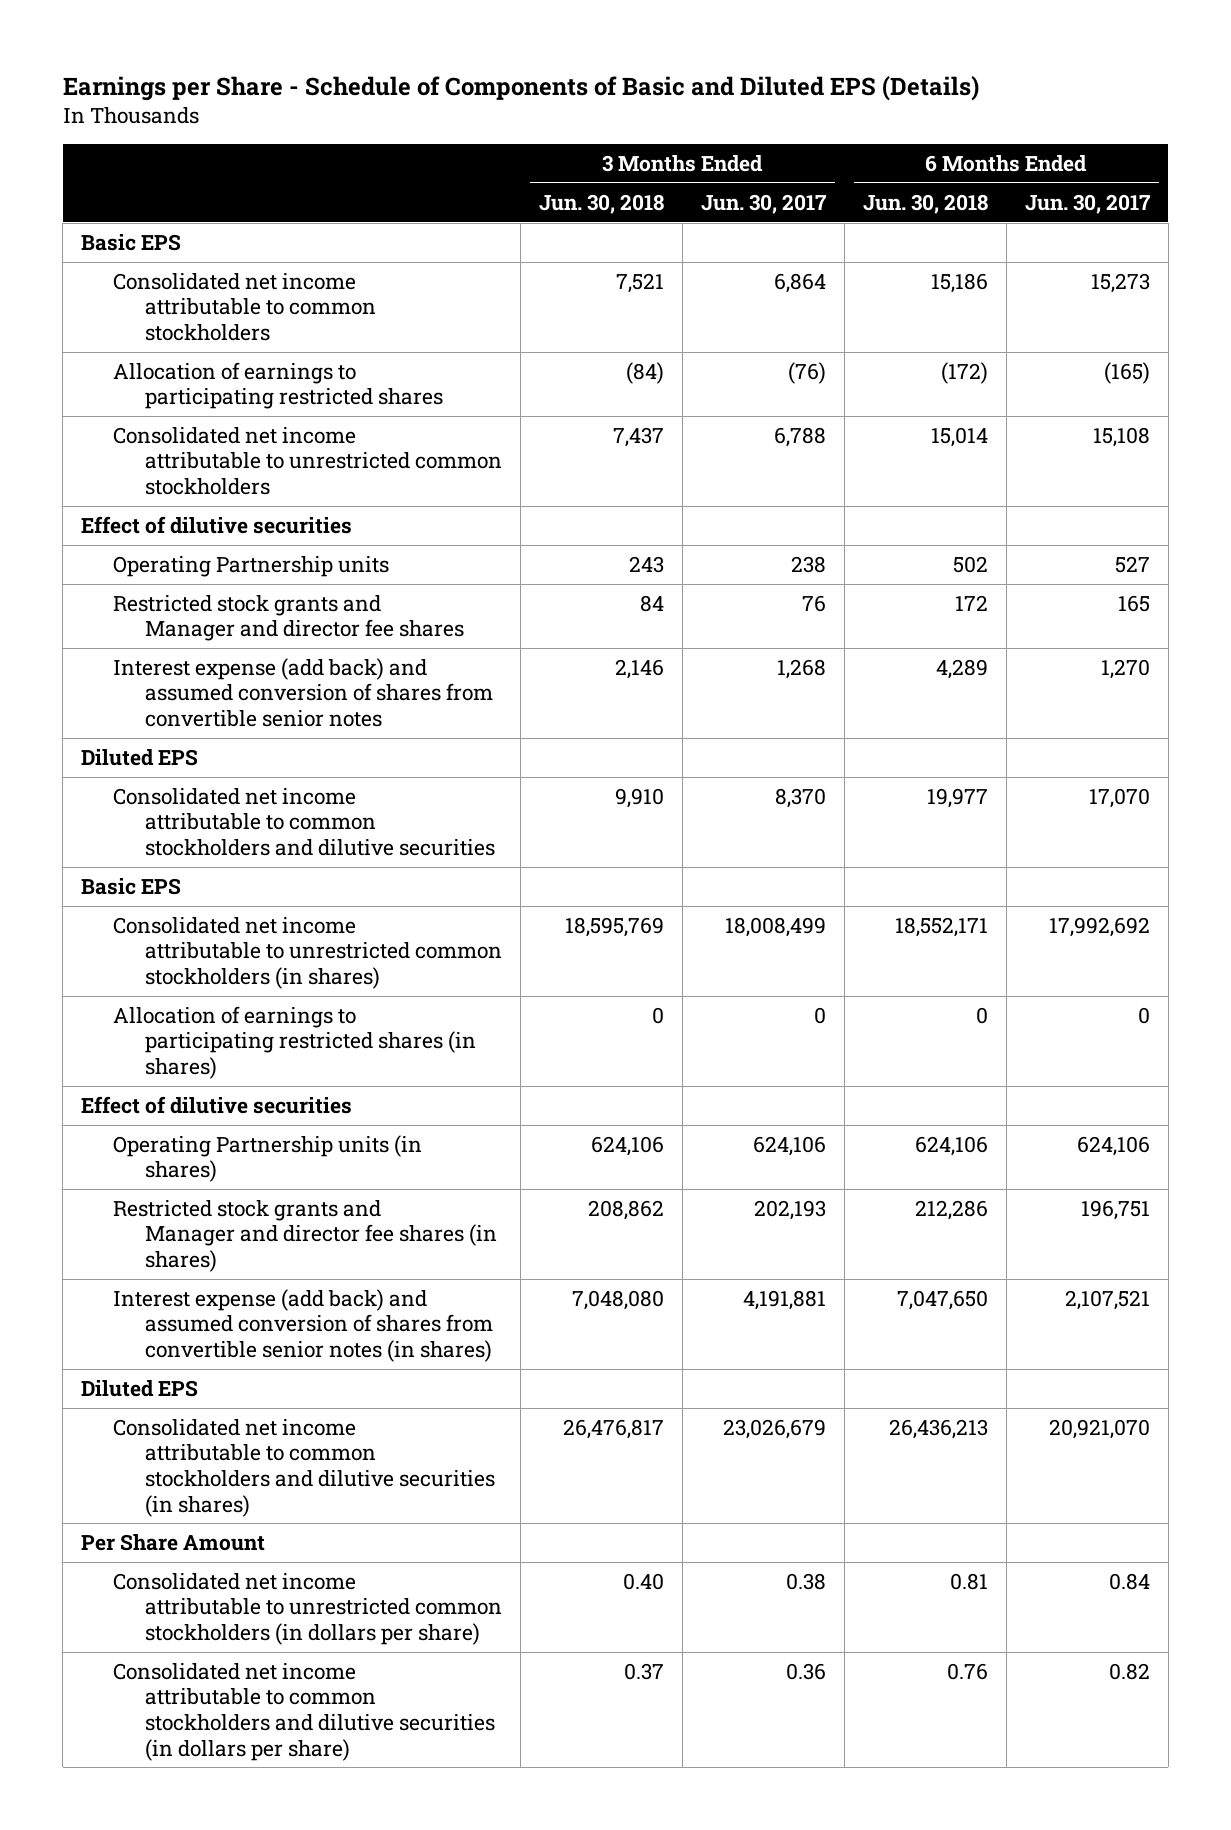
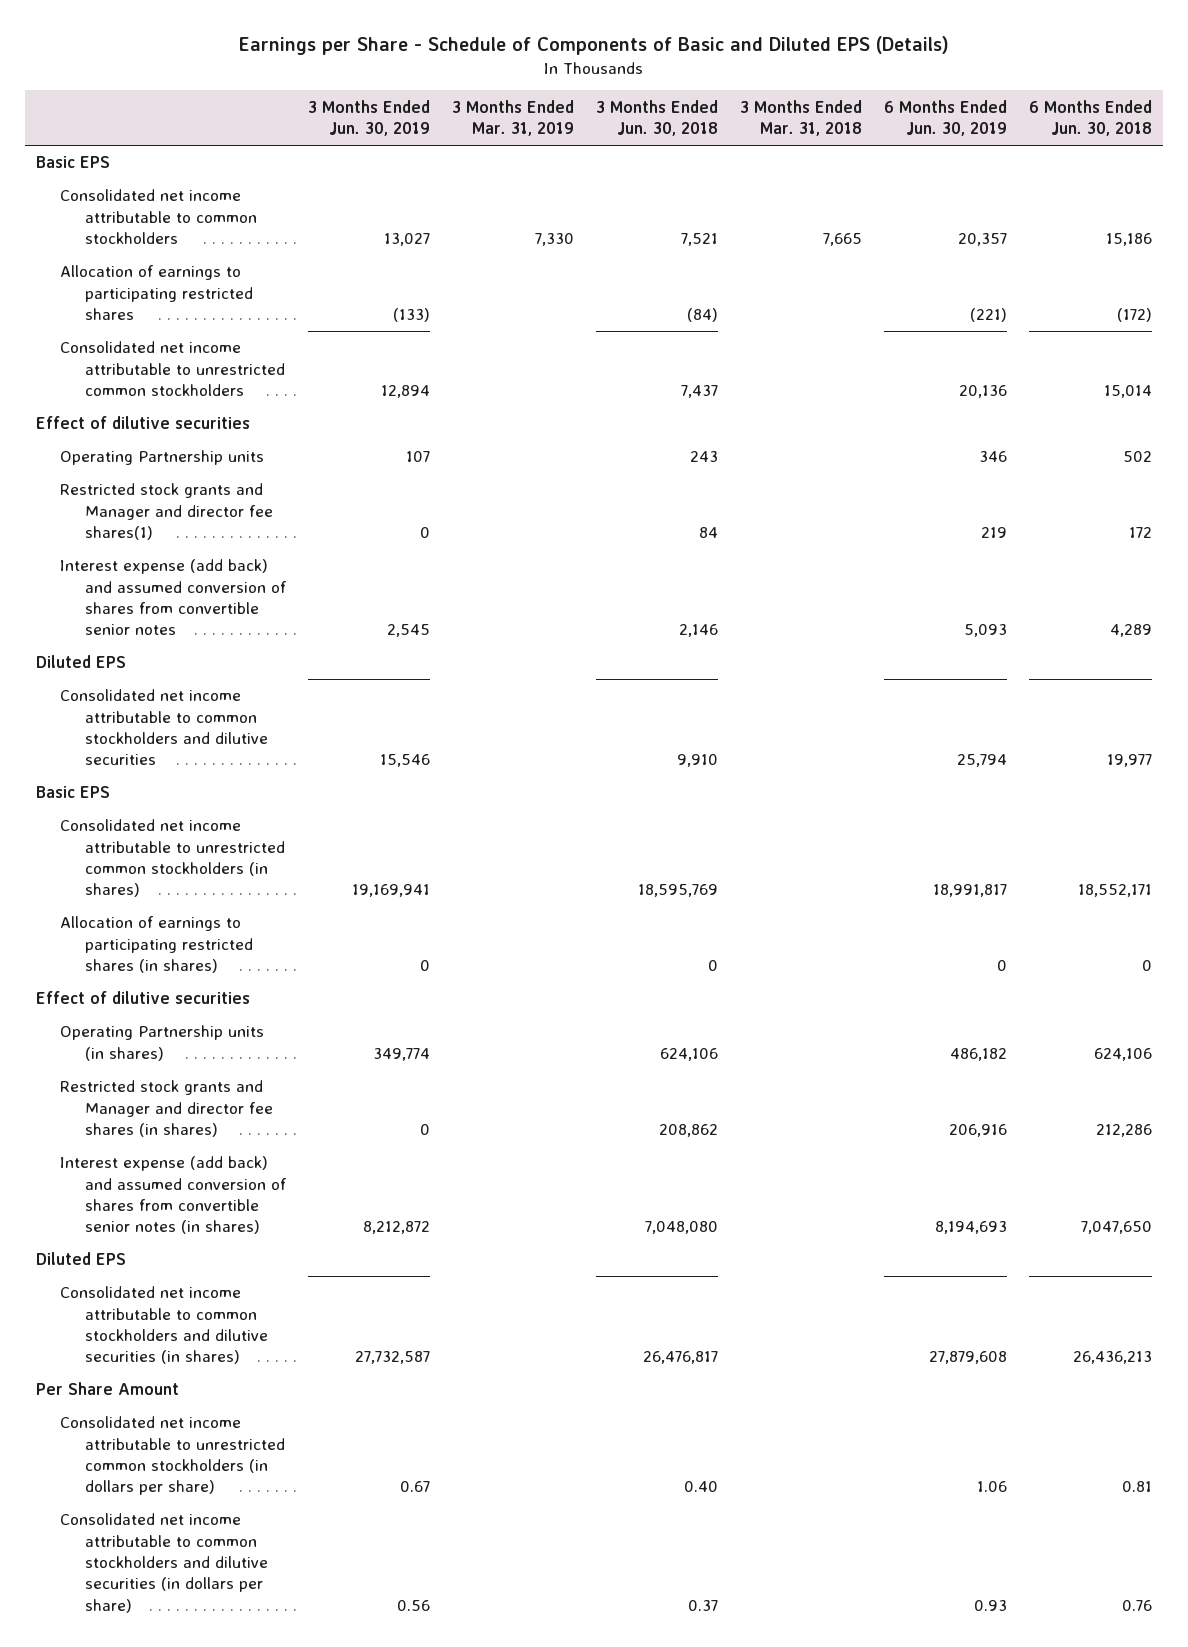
[700,193,827,214] Jun. 30, 2017 -> none
[1024,193,1151,214] Jun. 30, 2017 -> none
none -> [308,99,431,137] 3 Months Ended Jun. 30, 2019
none -> [452,99,575,137] 3 Months Ended Mar. 31, 2019
none -> [740,99,863,137] 3 Months Ended Mar. 31, 2018
none -> [884,99,1008,137] 6 Months Ended Jun. 30, 2019
[113,594,464,642] Restricted stock grants and Manager and director fee shares -> [60,483,274,541] Restricted stock grants and Manager and director fee shares(1)

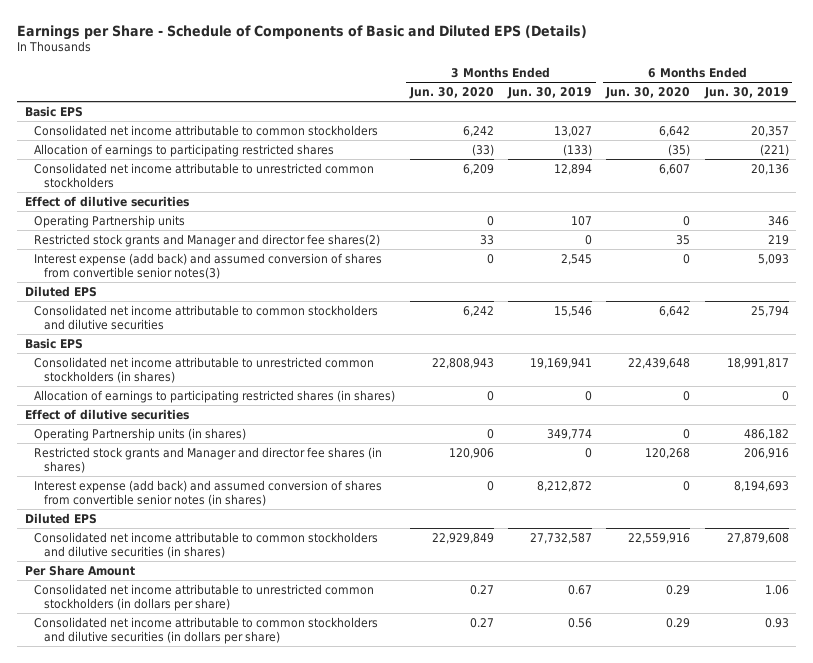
[452,99,575,137] 3 Months Ended Mar. 31, 2019 -> none
[596,99,719,137] 3 Months Ended Jun. 30, 2018 -> none
[740,99,863,137] 3 Months Ended Mar. 31, 2018 -> none
[1029,99,1153,137] 6 Months Ended Jun. 30, 2018 -> none
none -> [408,87,494,100] Jun. 30, 2020
none -> [605,87,691,100] Jun. 30, 2020
[60,483,274,541] Restricted stock grants and Manager and director fee shares(1) -> [34,233,381,247] Restricted stock grants and Manager and director fee shares(2)
[60,559,288,636] Interest expense (add back) and assumed conversion of shares from convertible senior notes -> [34,252,383,279] Interest expense (add back) and assumed conversion of shares from convertible senior notes(3)

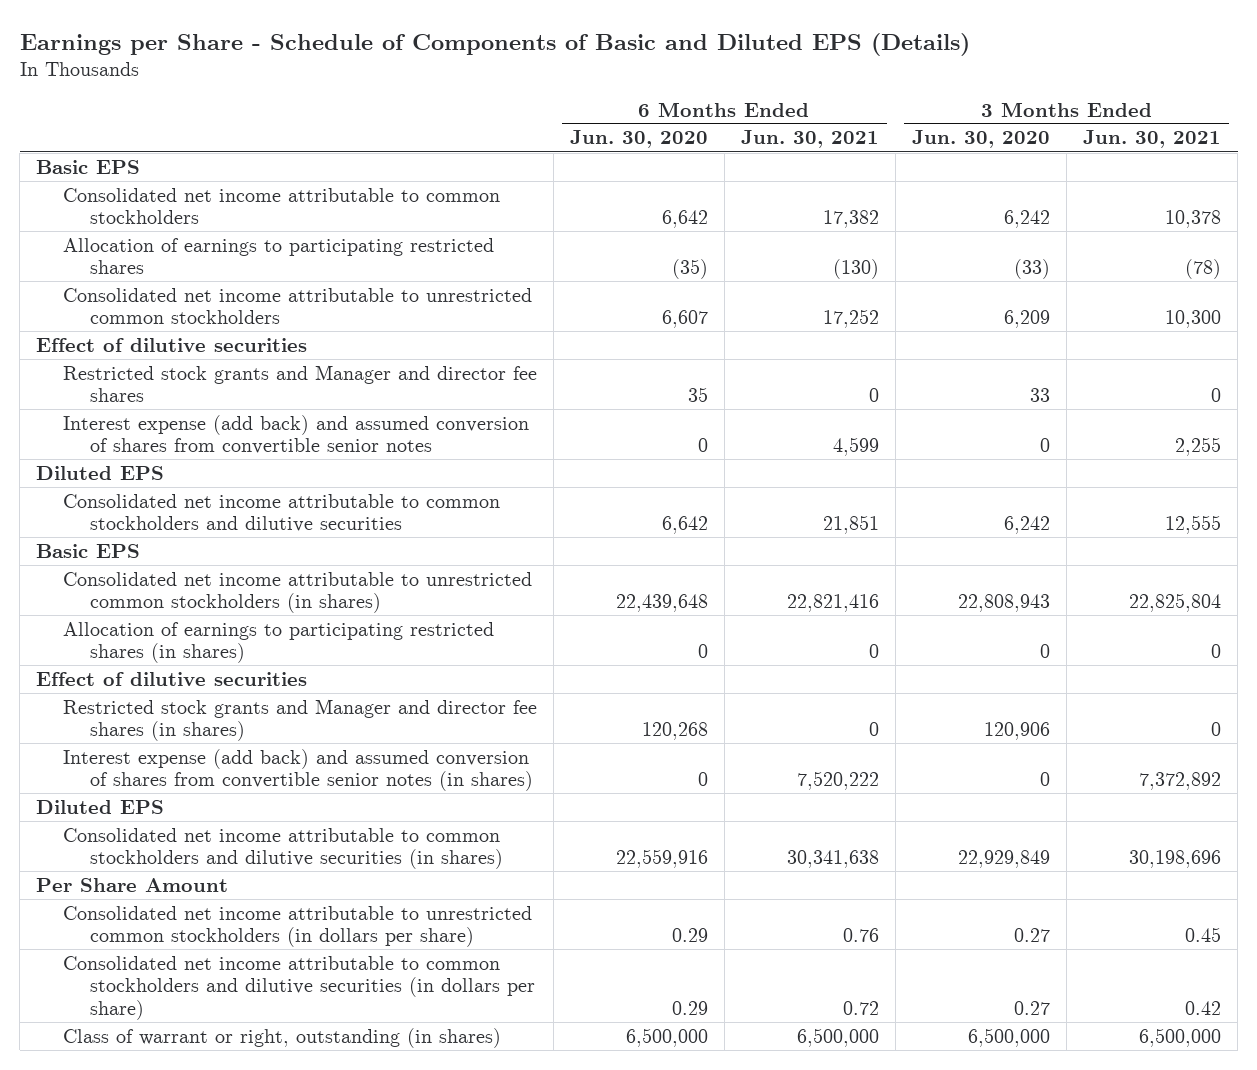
[506,87,592,100] Jun. 30, 2019 -> none
[703,87,789,100] Jun. 30, 2019 -> none
none -> [740,130,879,149] Jun. 30, 2021
none -> [1083,130,1222,149] Jun. 30, 2021
[34,214,186,228] Operating Partnership units -> none
[34,233,381,247] Restricted stock grants and Manager and director fee shares(2) -> [62,364,537,403] Restricted stock grants and Manager and director fee shares
[34,252,383,279] Interest expense (add back) and assumed conversion of shares from convertible senior notes(3) -> [62,414,529,455] Interest expense (add back) and assumed conversion of shares from convertible senior notes
[34,427,247,441] Operating Partnership units (in shares) -> none
none -> [62,1027,501,1048] Class of warrant or right, outstanding (in shares)

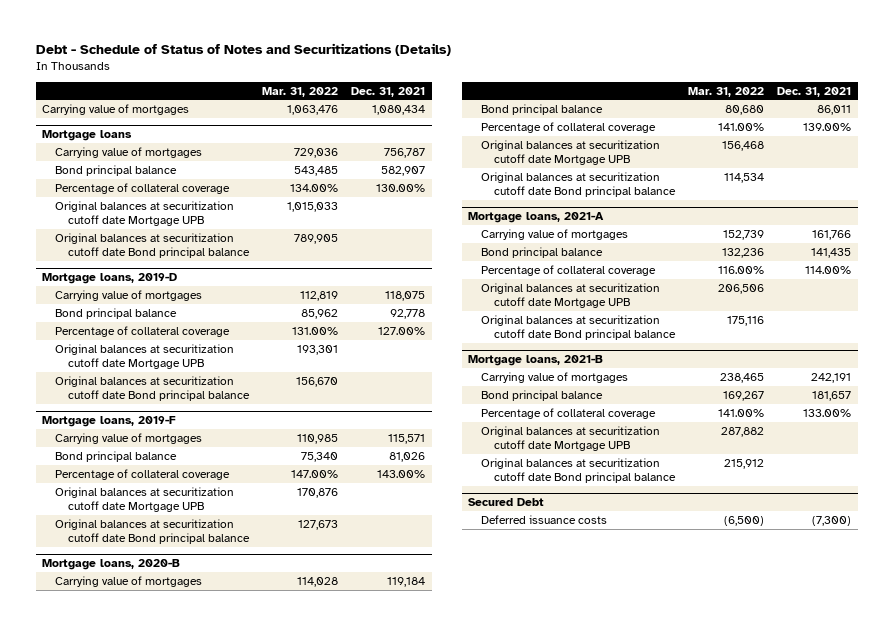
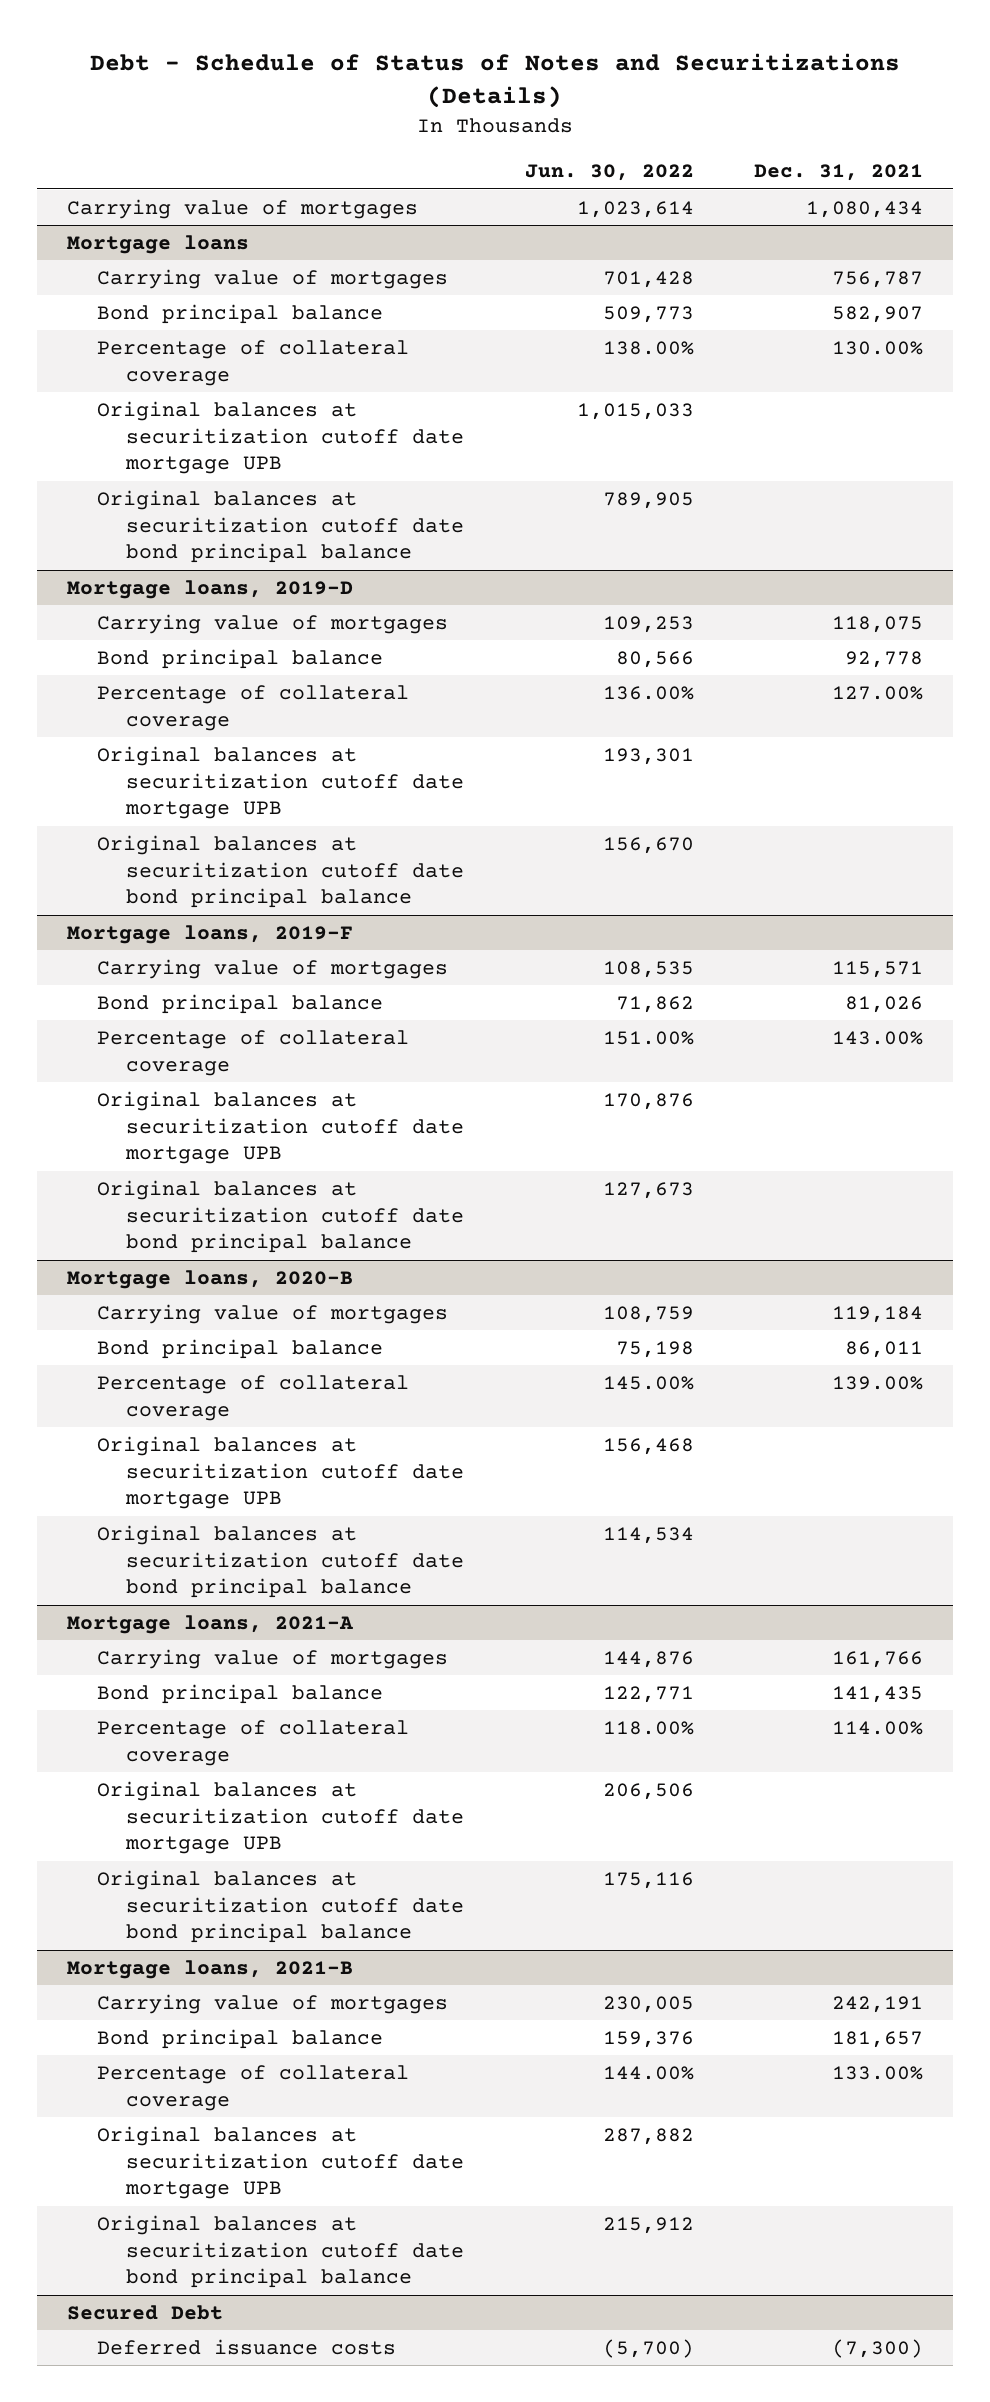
[262,86,339,97] Mar. 31, 2022 -> none
none -> [524,164,694,182] Jun. 30, 2022
[55,200,235,227] Original balances at securitization cutoff date Mortgage UPB -> [96,400,465,475] Original balances at securitization cutoff date mortgage UPB
[55,232,250,259] Original balances at securitization cutoff date Bond principal balance -> [96,489,465,564] Original balances at securitization cutoff date bond principal balance
[55,343,235,370] Original balances at securitization cutoff date Mortgage UPB -> [96,745,465,820] Original balances at securitization cutoff date mortgage UPB
[55,375,250,402] Original balances at securitization cutoff date Bond principal balance -> [96,834,465,909] Original balances at securitization cutoff date bond principal balance
[55,486,235,513] Original balances at securitization cutoff date Mortgage UPB -> [96,1090,465,1165] Original balances at securitization cutoff date mortgage UPB
[55,518,250,545] Original balances at securitization cutoff date Bond principal balance -> [96,1179,465,1254] Original balances at securitization cutoff date bond principal balance
[481,139,661,166] Original balances at securitization cutoff date Mortgage UPB -> [96,1435,465,1510] Original balances at securitization cutoff date mortgage UPB
[481,171,676,198] Original balances at securitization cutoff date Bond principal balance -> [96,1524,465,1599] Original balances at securitization cutoff date bond principal balance
[481,282,661,309] Original balances at securitization cutoff date Mortgage UPB -> [96,1780,465,1855] Original balances at securitization cutoff date mortgage UPB
[481,314,676,341] Original balances at securitization cutoff date Bond principal balance -> [96,1869,465,1944] Original balances at securitization cutoff date bond principal balance
[481,425,661,452] Original balances at securitization cutoff date Mortgage UPB -> [96,2125,465,2200] Original balances at securitization cutoff date mortgage UPB
[481,457,676,484] Original balances at securitization cutoff date Bond principal balance -> [96,2214,465,2289] Original balances at securitization cutoff date bond principal balance

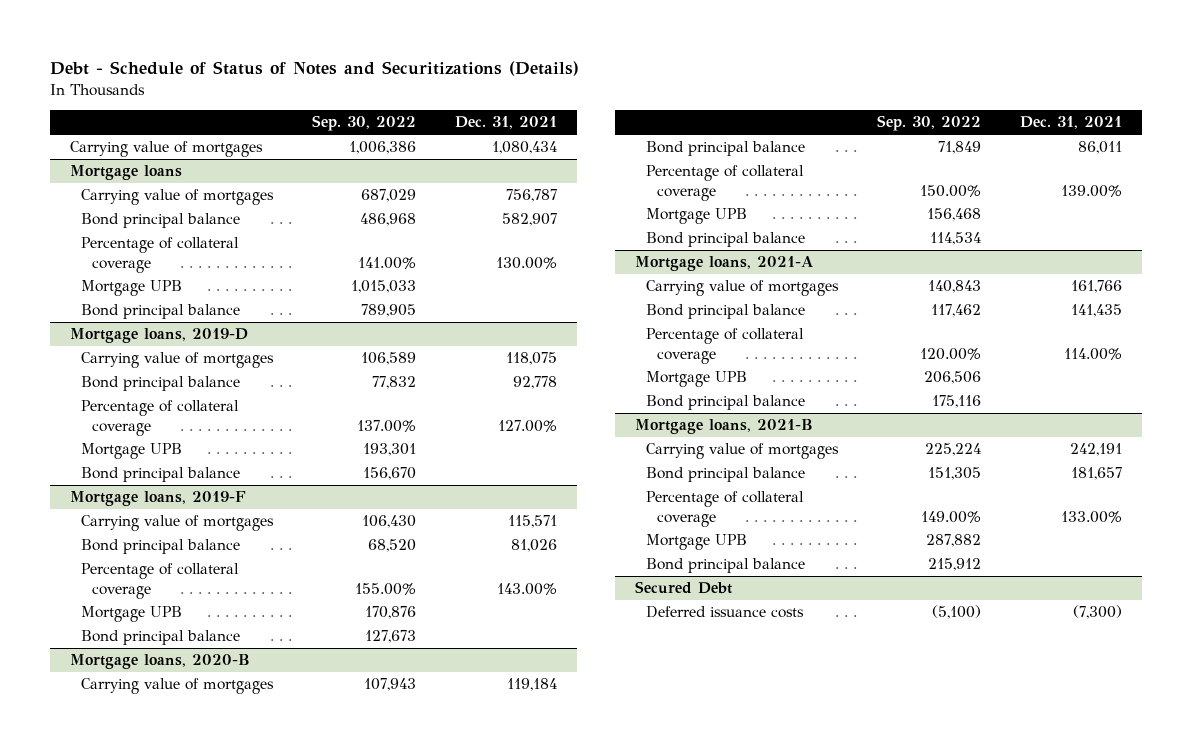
[524,164,694,182] Jun. 30, 2022 -> none
none -> [311,115,416,132] Sep. 30, 2022
[96,400,465,475] Original balances at securitization cutoff date mortgage UPB -> [80,280,182,297] Mortgage UPB
[96,489,465,564] Original balances at securitization cutoff date bond principal balance -> [80,304,240,320] Bond principal balance
[96,745,465,820] Original balances at securitization cutoff date mortgage UPB -> [80,443,182,460] Mortgage UPB
[96,834,465,909] Original balances at securitization cutoff date bond principal balance -> [80,467,240,483] Bond principal balance
[96,1090,465,1165] Original balances at securitization cutoff date mortgage UPB -> [80,606,182,623] Mortgage UPB
[96,1179,465,1254] Original balances at securitization cutoff date bond principal balance -> [80,630,240,646] Bond principal balance
[96,1435,465,1510] Original balances at securitization cutoff date mortgage UPB -> [645,208,747,225] Mortgage UPB
[96,1524,465,1599] Original balances at securitization cutoff date bond principal balance -> [645,232,805,248] Bond principal balance
[96,1780,465,1855] Original balances at securitization cutoff date mortgage UPB -> [645,371,747,388] Mortgage UPB
[96,1869,465,1944] Original balances at securitization cutoff date bond principal balance -> [645,395,805,411] Bond principal balance
[96,2125,465,2200] Original balances at securitization cutoff date mortgage UPB -> [645,534,747,551] Mortgage UPB
[96,2214,465,2289] Original balances at securitization cutoff date bond principal balance -> [645,558,805,574] Bond principal balance

